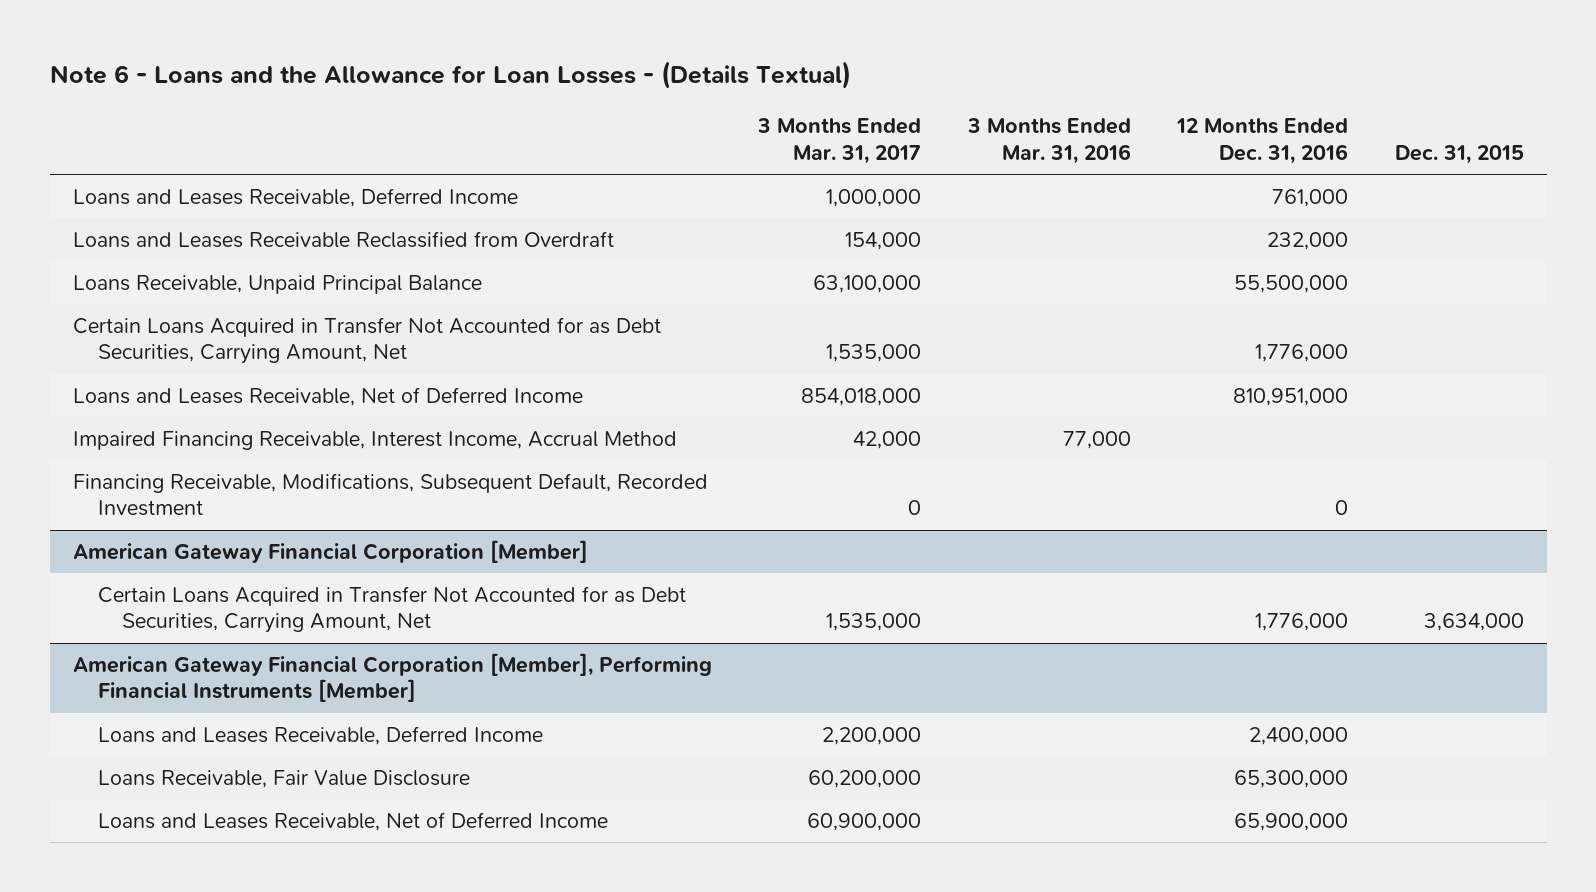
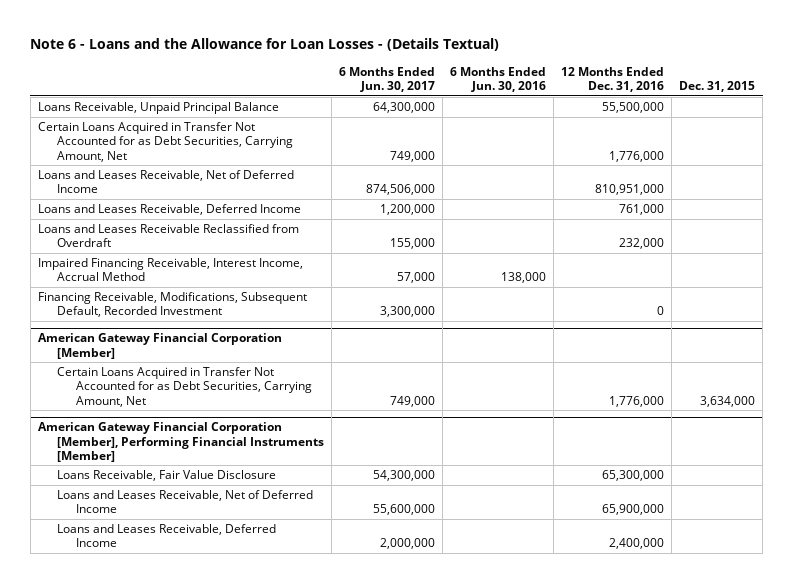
[757,118,922,165] 3 Months Ended Mar. 31, 2017 -> none
[966,118,1131,165] 3 Months Ended Mar. 31, 2016 -> none
none -> [338,66,435,92] 6 Months Ended Jun. 30, 2017
none -> [449,66,546,92] 6 Months Ended Jun. 30, 2016
[72,187,518,207] Loans and Leases Receivable, Deferred Income -> [38,204,302,216] Loans and Leases Receivable, Deferred Income
[72,230,614,248] Loans and Leases Receivable Reclassified from Overdraft -> [38,224,300,248] Loans and Leases Receivable Reclassified from Overdraft
[97,725,543,745] Loans and Leases Receivable, Deferred Income -> [56,524,276,548] Loans and Leases Receivable, Deferred Income

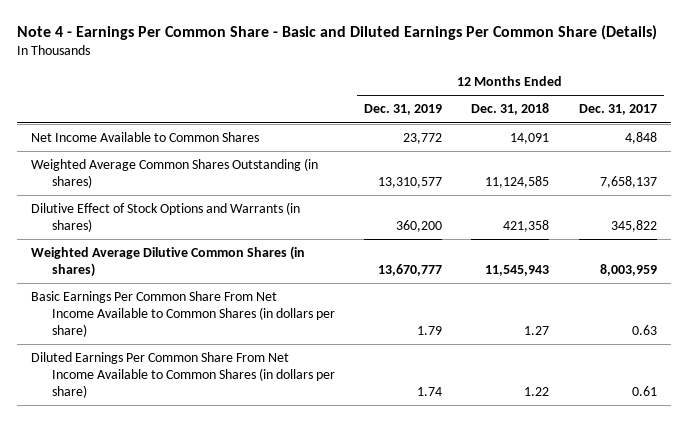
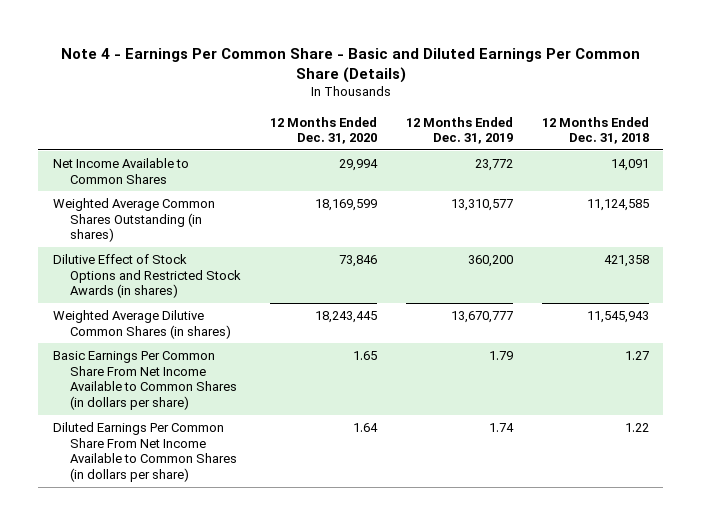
[578,104,657,116] Dec. 31, 2017 -> none
none -> [269,116,377,145] 12 Months Ended Dec. 31, 2020
[31,201,301,232] Dilutive Effect of Stock Options and Warrants (in shares) -> [52,254,242,299] Dilutive Effect of Stock Options and Restricted Stock Awards (in shares)

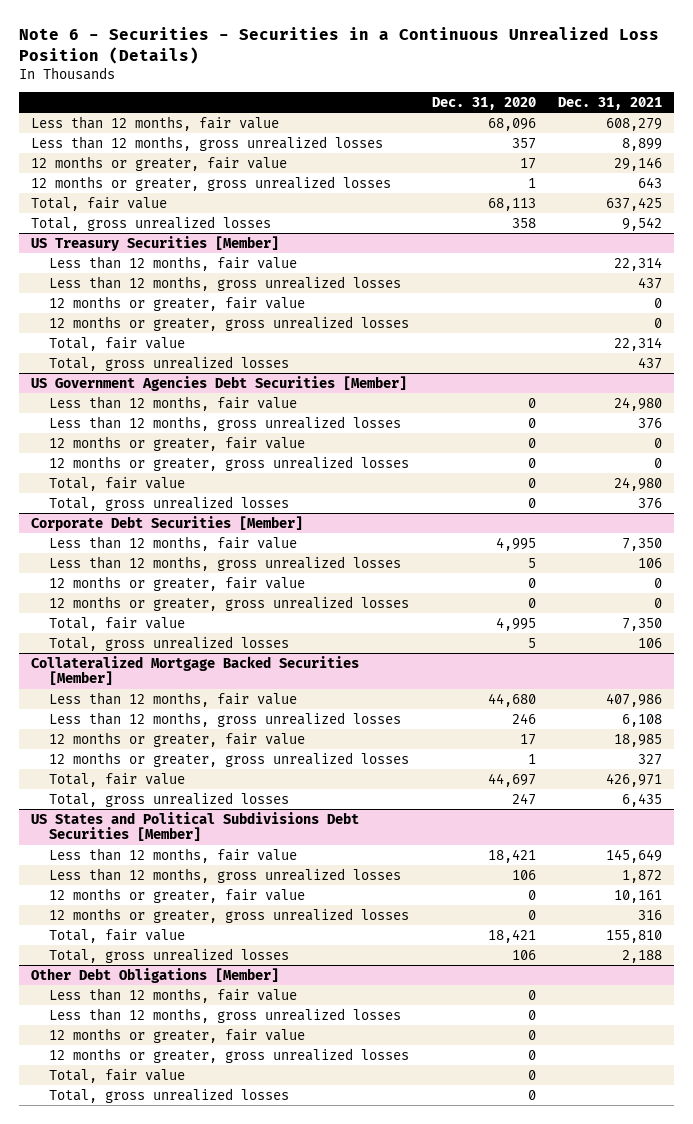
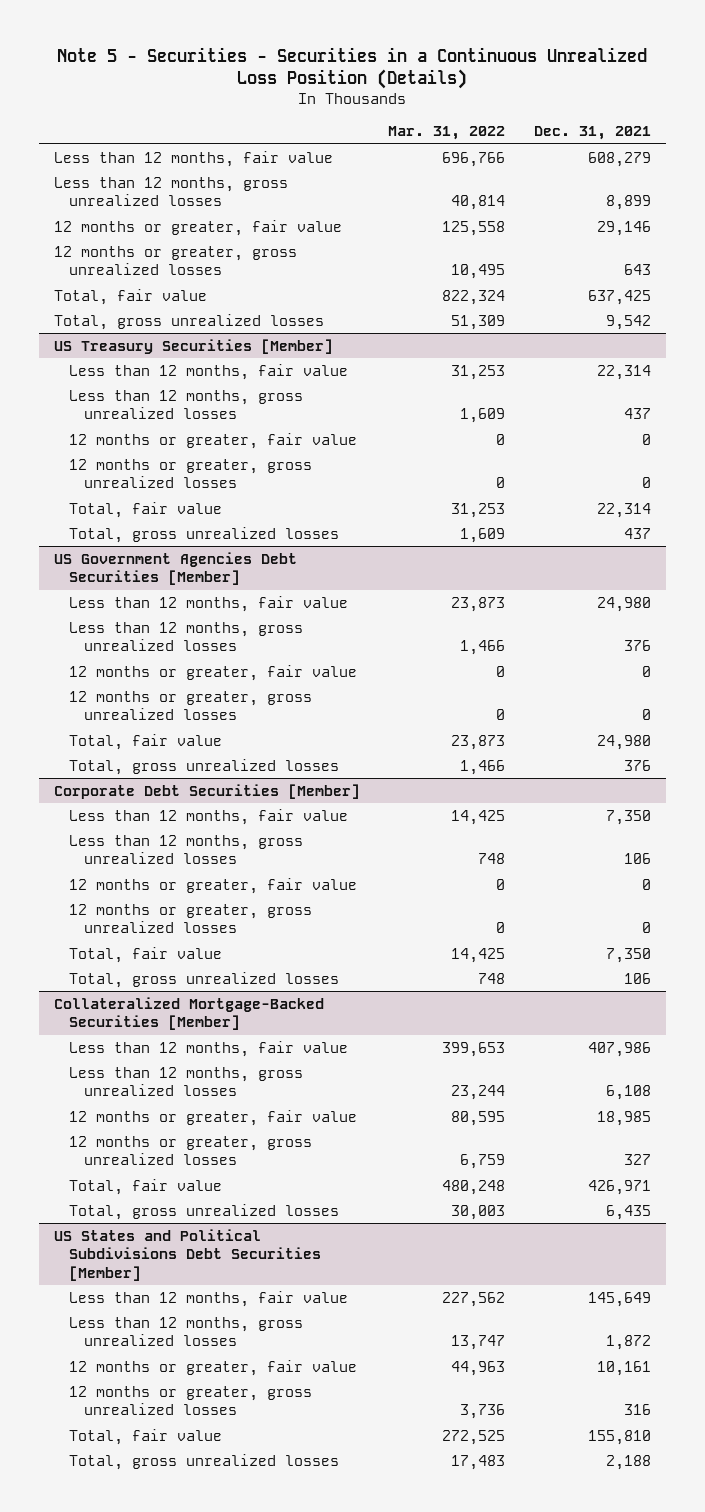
[19,27,660,64] Note 6 - Securities - Securities in a Continuous Unrealized Loss Position (Details) -> [57,46,648,90] Note 5 - Securities - Securities in a Continuous Unrealized Loss Position (Details)
[431,96,536,110] Dec. 31, 2020 -> none
none -> [388,125,506,140] Mar. 31, 2022
[30,655,359,686] Collateralized Mortgage Backed Securities [Member] -> [53,996,324,1031] Collateralized Mortgage-Backed Securities [Member]
[30,967,279,983] Other Debt Obligations [Member] -> none
[48,987,297,1003] Less than 12 months, fair value -> none
[48,1007,401,1023] Less than 12 months, gross unrealized losses -> none
[48,1027,305,1043] 12 months or greater, fair value -> none
[48,1047,409,1063] 12 months or greater, gross unrealized losses -> none
[48,1068,185,1083] Total, fair value -> none
[48,1087,289,1103] Total, gross unrealized losses -> none

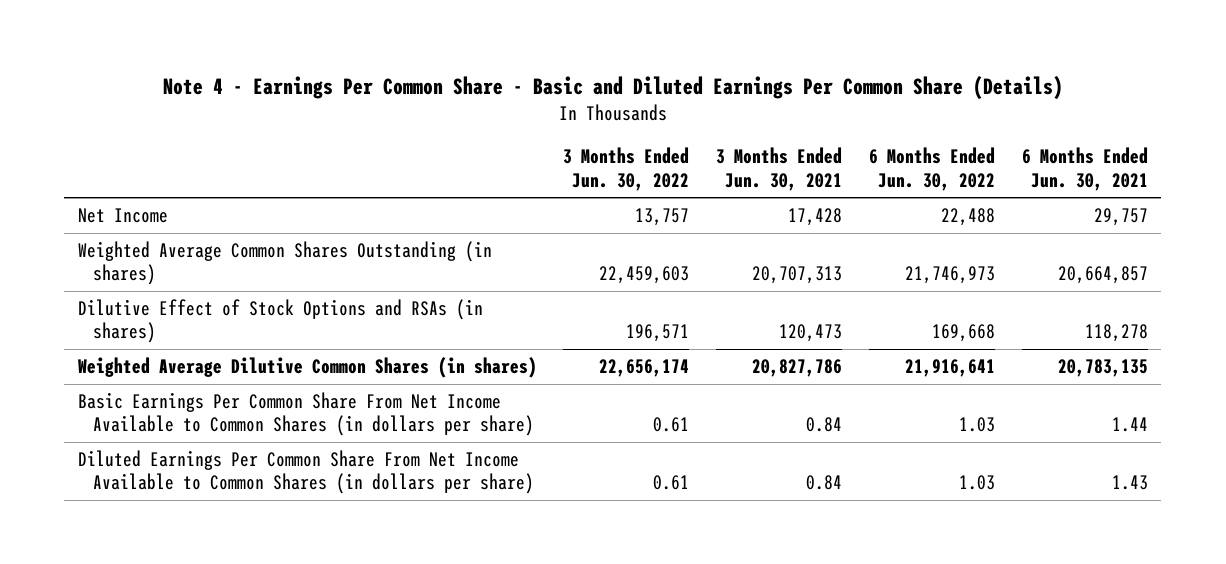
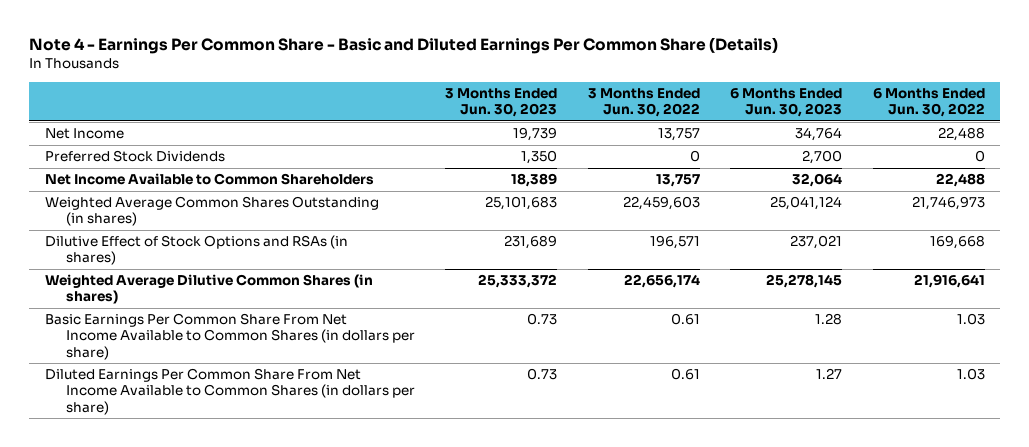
[716,147,843,191] 3 Months Ended Jun. 30, 2021 -> none
[1022,147,1149,191] 6 Months Ended Jun. 30, 2021 -> none
none -> [445,88,558,118] 3 Months Ended Jun. 30, 2023
none -> [730,88,843,118] 6 Months Ended Jun. 30, 2023
none -> [44,150,225,163] Preferred Stock Dividends
none -> [44,173,374,186] Net Income Available to Common Shareholders

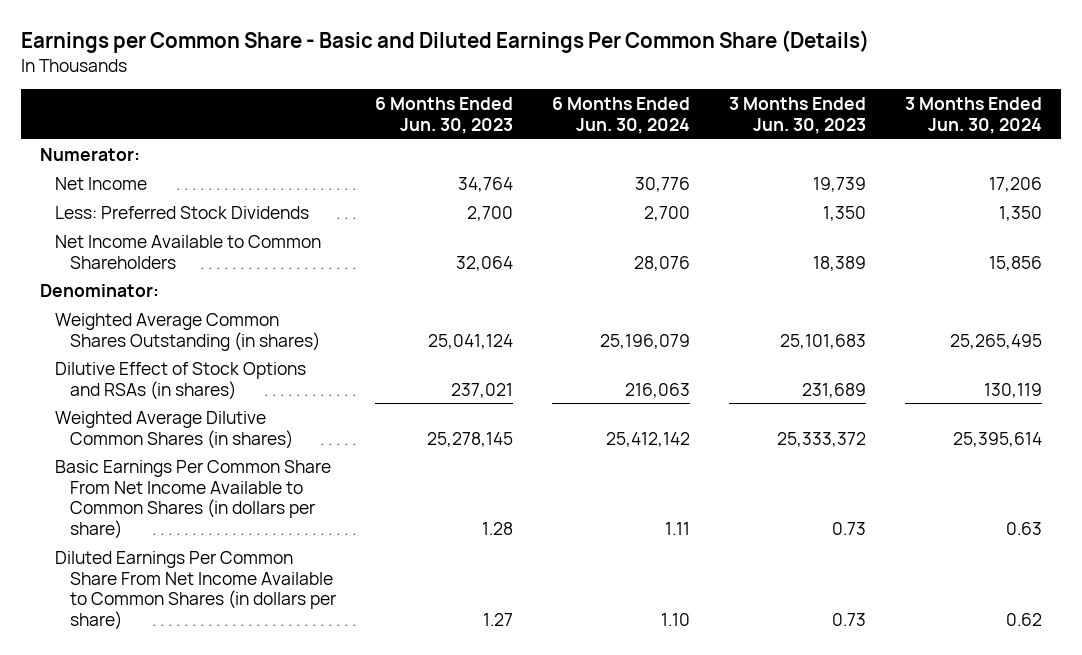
[29,37,779,55] Note 4 - Earnings Per Common Share - Basic and Diluted Earnings Per Common Share (Details) -> [20,30,869,54] Earnings per Common Share - Basic and Diluted Earnings Per Common Share (Details)
[587,88,700,118] 3 Months Ended Jun. 30, 2022 -> none
[872,88,985,118] 6 Months Ended Jun. 30, 2022 -> none
none -> [552,97,691,134] 6 Months Ended Jun. 30, 2024
none -> [904,97,1042,134] 3 Months Ended Jun. 30, 2024
none -> [40,147,141,161] Numerator:
[44,150,225,163] Preferred Stock Dividends -> [55,205,310,219] Less: Preferred Stock Dividends
none -> [40,283,160,297] Denominator:

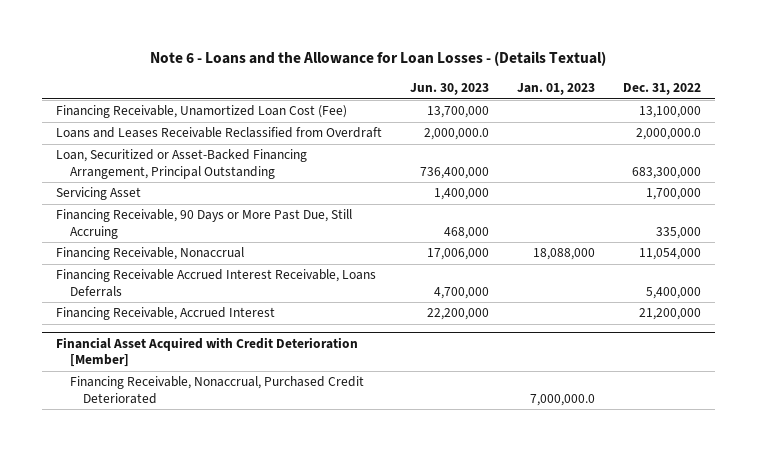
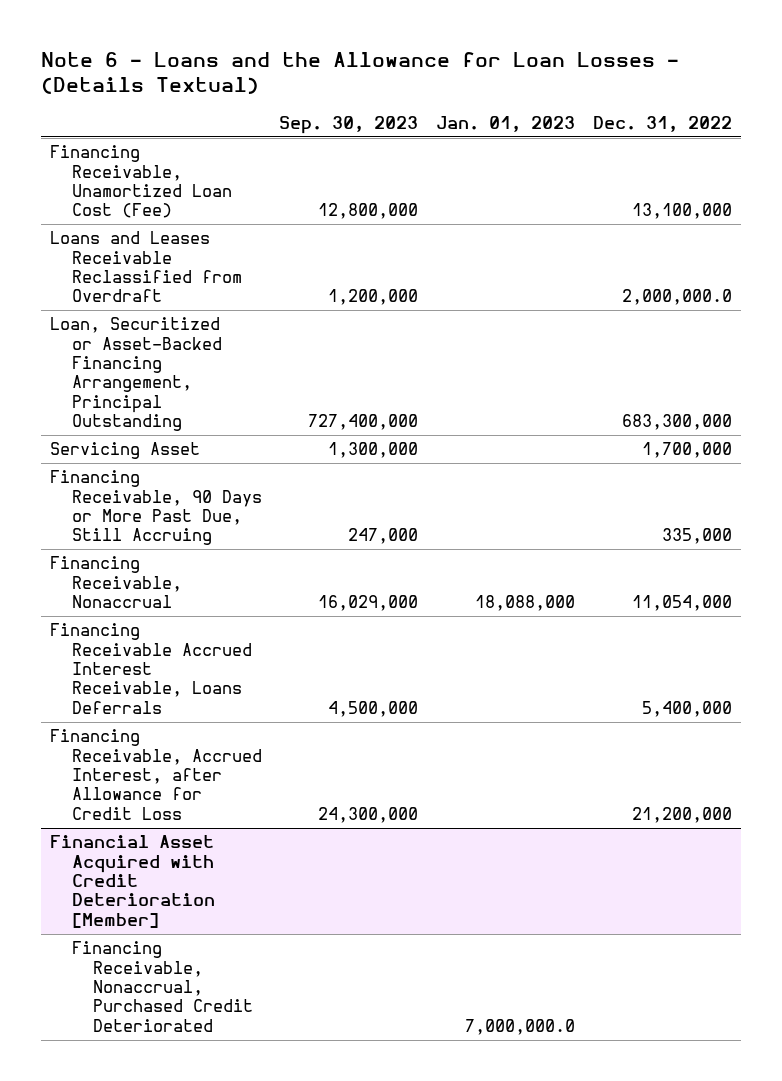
[409,83,489,96] Jun. 30, 2023 -> none
none -> [279,116,419,135] Sep. 30, 2023
[55,307,275,321] Financing Receivable, Accrued Interest -> [50,729,262,820] Financing Receivable, Accrued Interest, after Allowance for Credit Loss

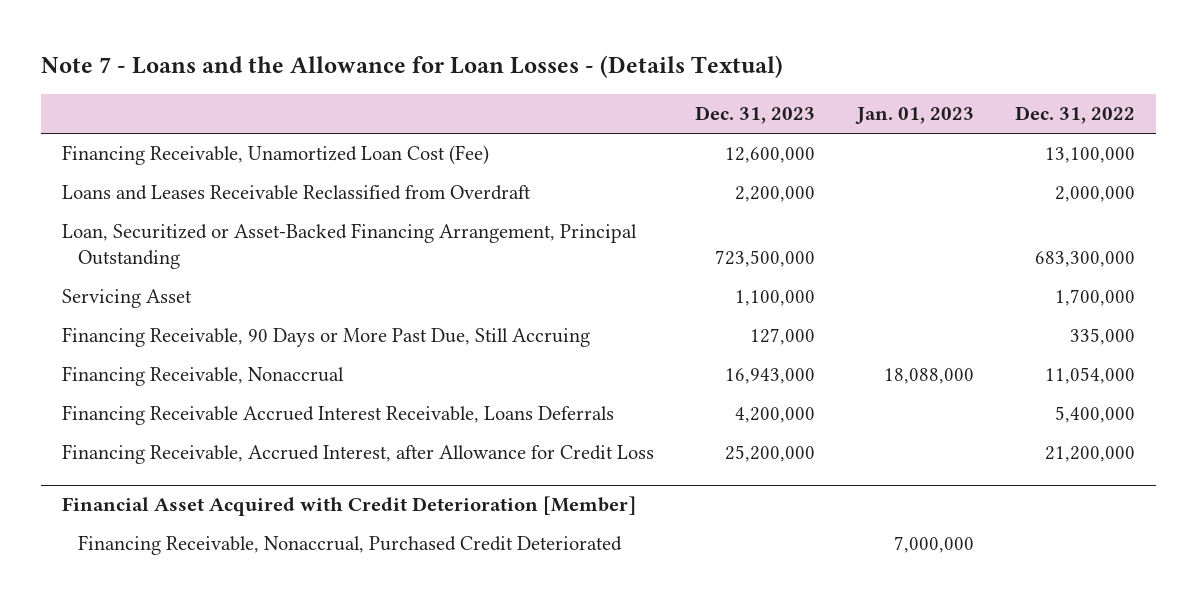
[41,51,680,95] Note 6 - Loans and the Allowance for Loan Losses - (Details Textual) -> [41,55,784,79] Note 7 - Loans and the Allowance for Loan Losses - (Details Textual)
[279,116,419,135] Sep. 30, 2023 -> none
none -> [695,106,816,125] Dec. 31, 2023
[622,289,733,306] 2,000,000.0 -> [1054,186,1135,203] 2,000,000
[465,1018,576,1035] 7,000,000.0 -> [893,536,974,554] 7,000,000

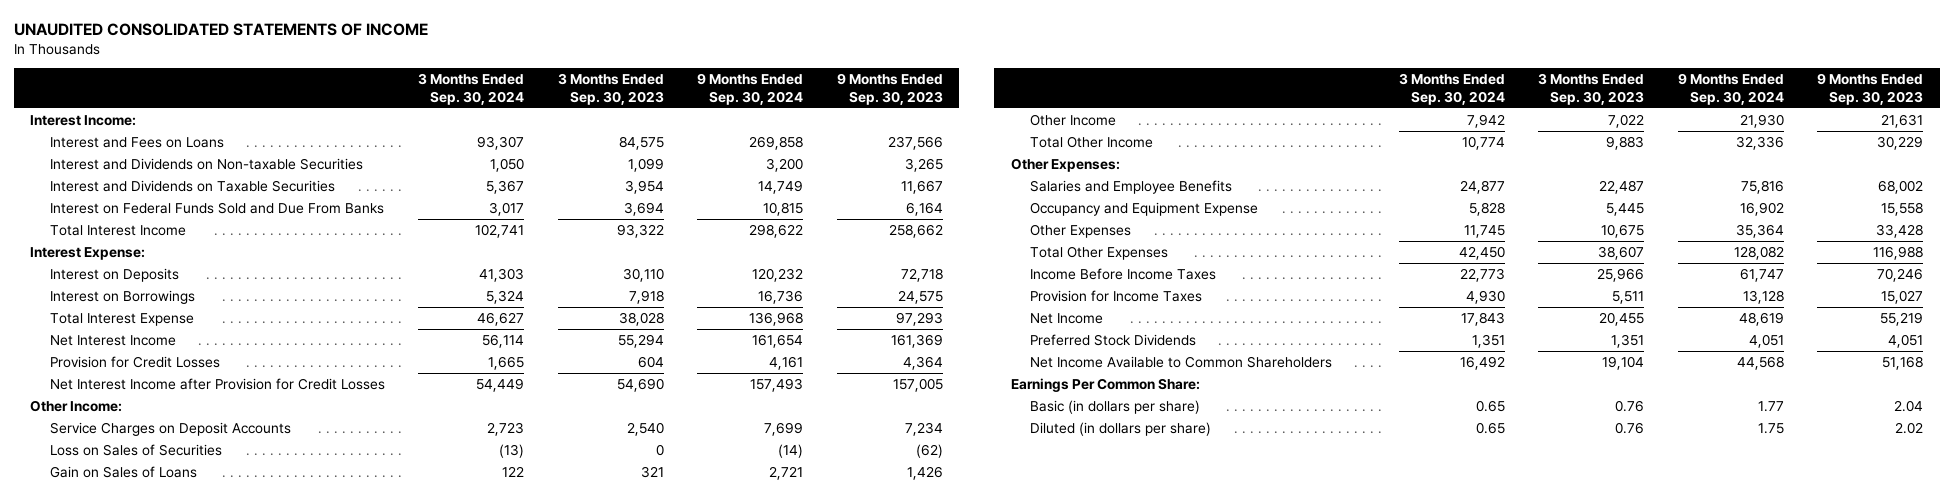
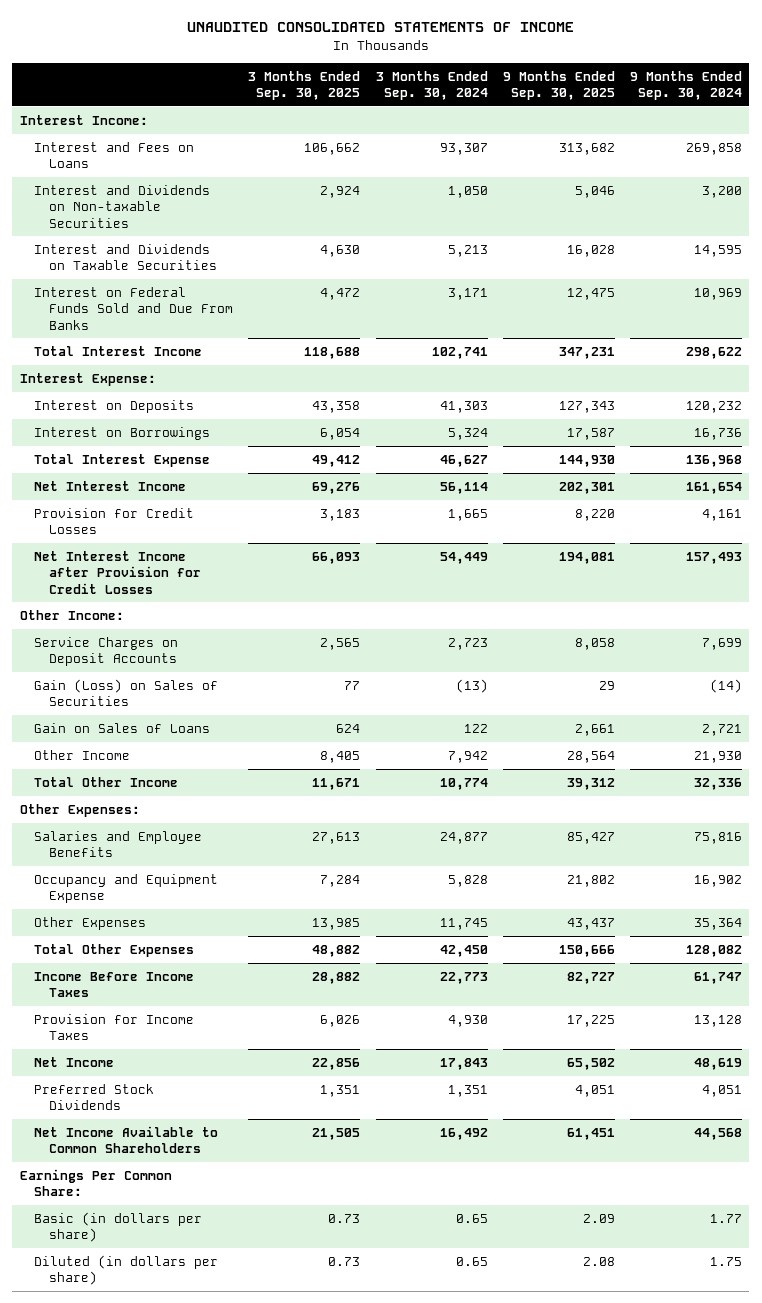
[557,73,664,105] 3 Months Ended Sep. 30, 2023 -> none
[836,73,943,105] 9 Months Ended Sep. 30, 2023 -> none
none -> [248,70,361,101] 3 Months Ended Sep. 30, 2025
none -> [502,70,615,101] 9 Months Ended Sep. 30, 2025
[486,179,525,194] 5,367 -> [447,244,488,257] 5,213
[758,179,804,194] 14,749 -> [693,244,742,257] 14,595
[489,201,525,216] 3,017 -> [447,287,488,300] 3,171
[763,201,804,216] 10,815 -> [693,287,742,300] 10,969
[49,443,222,456] Loss on Sales of Securities -> [34,678,219,707] Gain (Loss) on Sales of Securities

